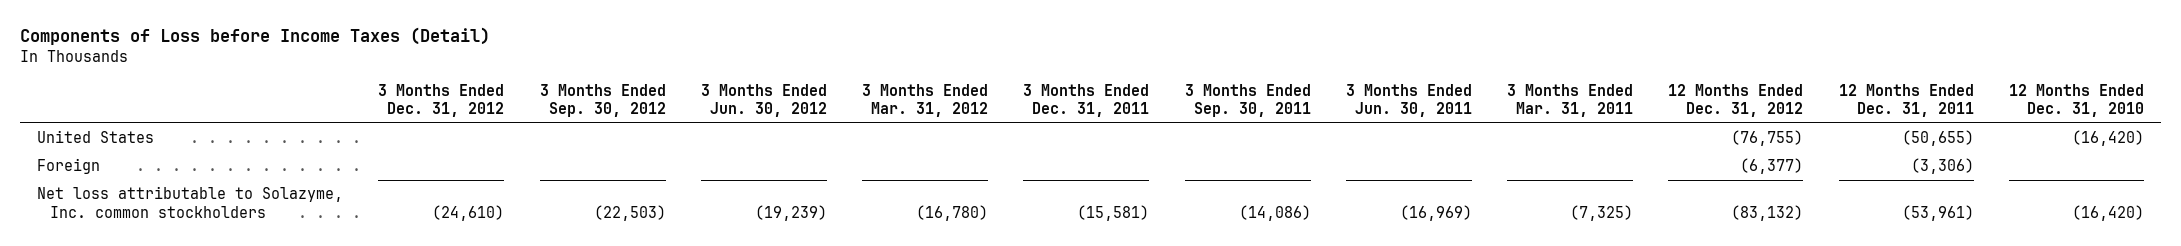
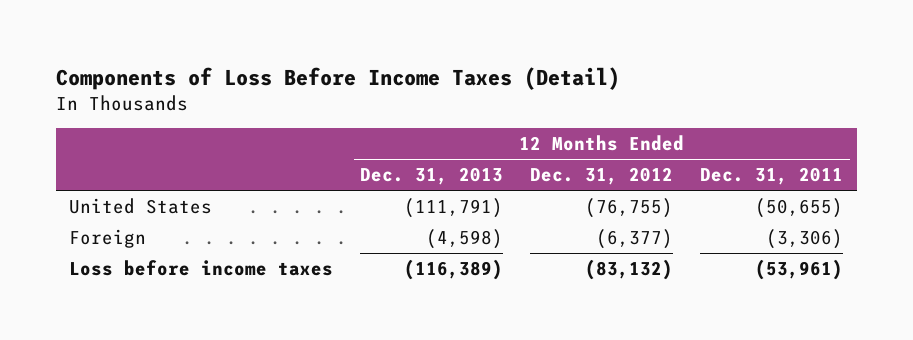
[19,27,490,46] Components of Loss before Income Taxes (Detail) -> [55,66,620,90] Components of Loss Before Income Taxes (Detail)
[378,83,505,117] 3 Months Ended Dec. 31, 2012 -> none
[539,83,666,117] 3 Months Ended Sep. 30, 2012 -> none
[700,83,827,117] 3 Months Ended Jun. 30, 2012 -> none
[862,83,989,117] 3 Months Ended Mar. 31, 2012 -> none
[1023,83,1150,117] 3 Months Ended Dec. 31, 2011 -> none
[1184,83,1311,117] 3 Months Ended Sep. 30, 2011 -> none
[1345,83,1472,117] 3 Months Ended Jun. 30, 2011 -> none
[1507,83,1634,117] 3 Months Ended Mar. 31, 2011 -> none
[2008,83,2144,117] 12 Months Ended Dec. 31, 2010 -> none
none -> [360,167,504,186] Dec. 31, 2013
[37,186,344,218] Net loss attributable to Solazyme, Inc. common stockholders -> [69,260,334,277] Loss before income taxes

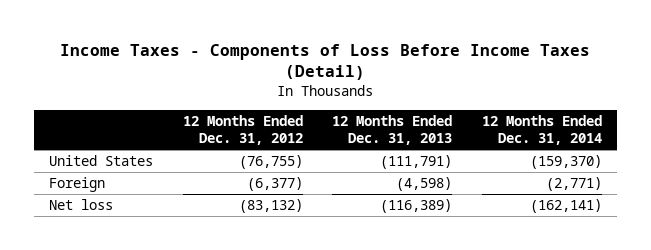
[55,66,620,90] Components of Loss Before Income Taxes (Detail) -> [60,43,591,81] Income Taxes - Components of Loss Before Income Taxes (Detail)
[700,167,844,186] Dec. 31, 2011 -> none
none -> [481,114,602,146] 12 Months Ended Dec. 31, 2014
[69,260,334,277] Loss before income taxes -> [49,199,114,211] Net loss

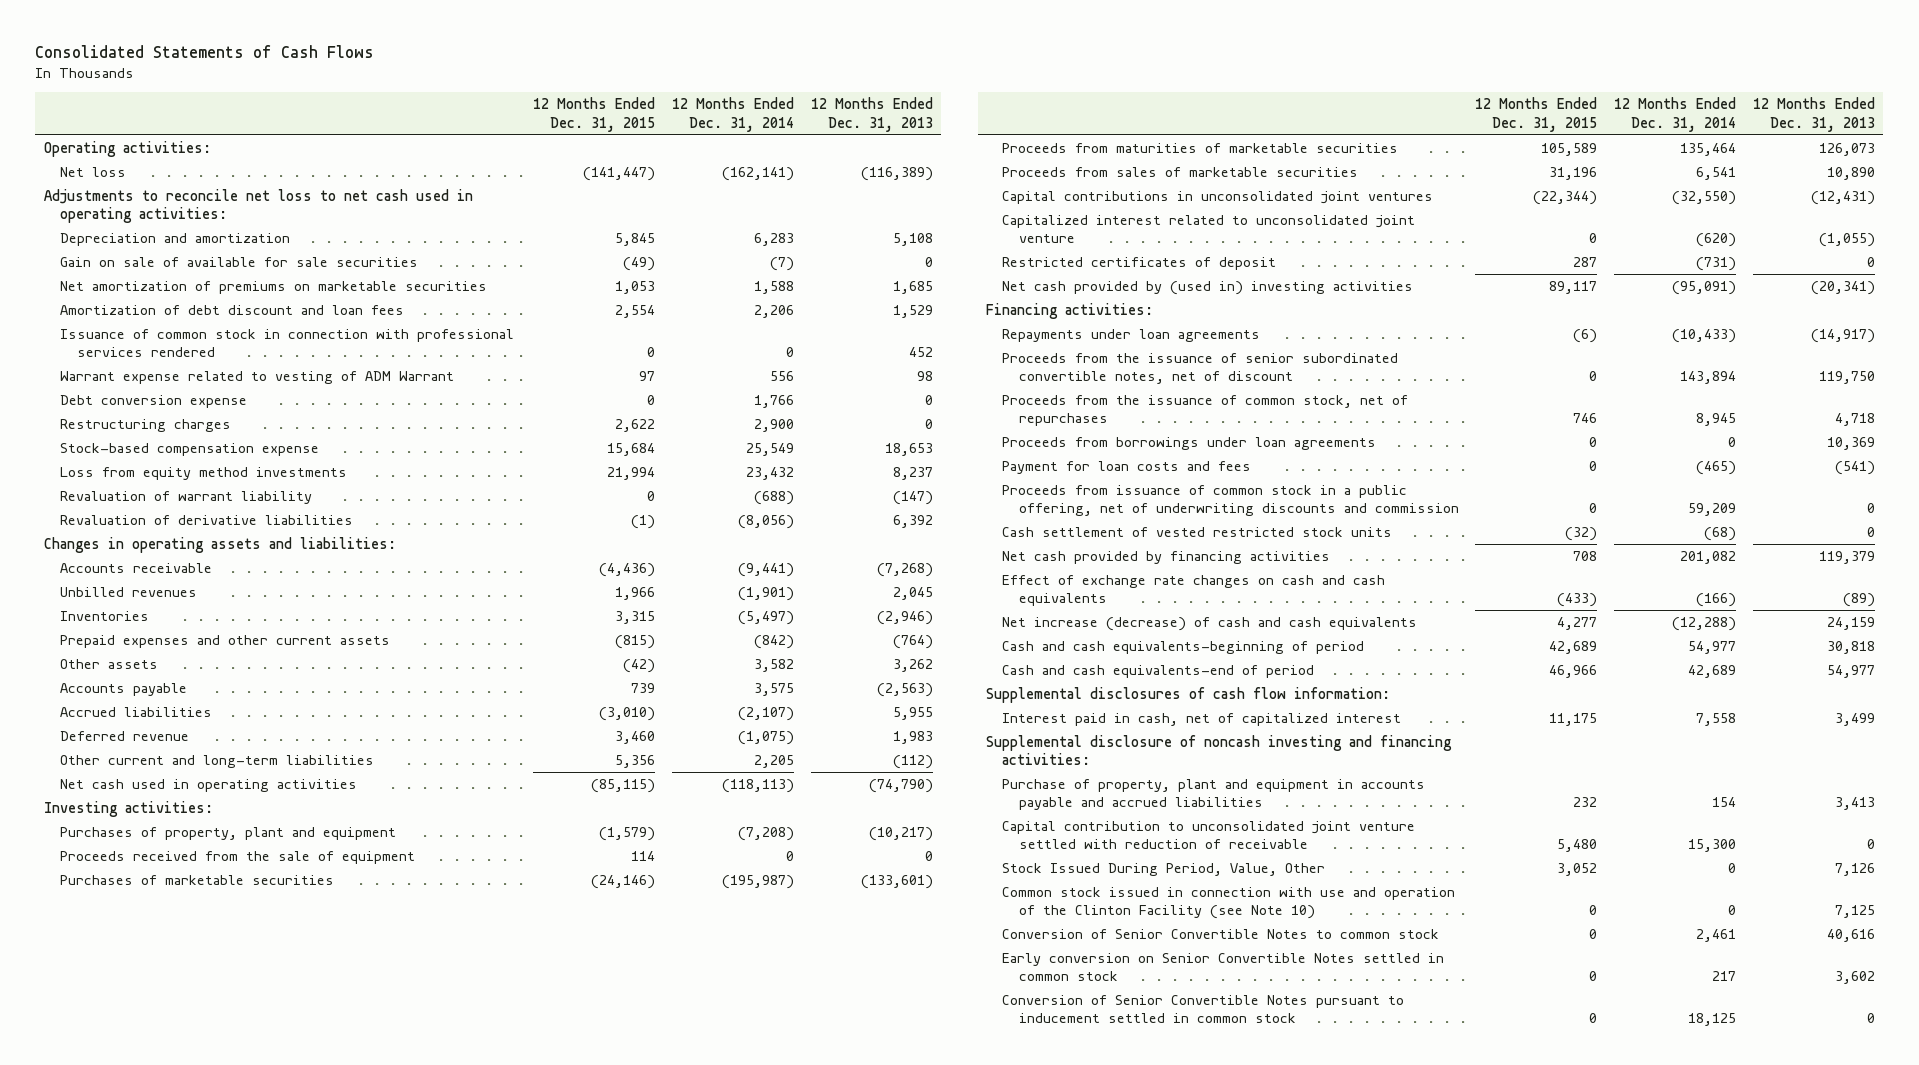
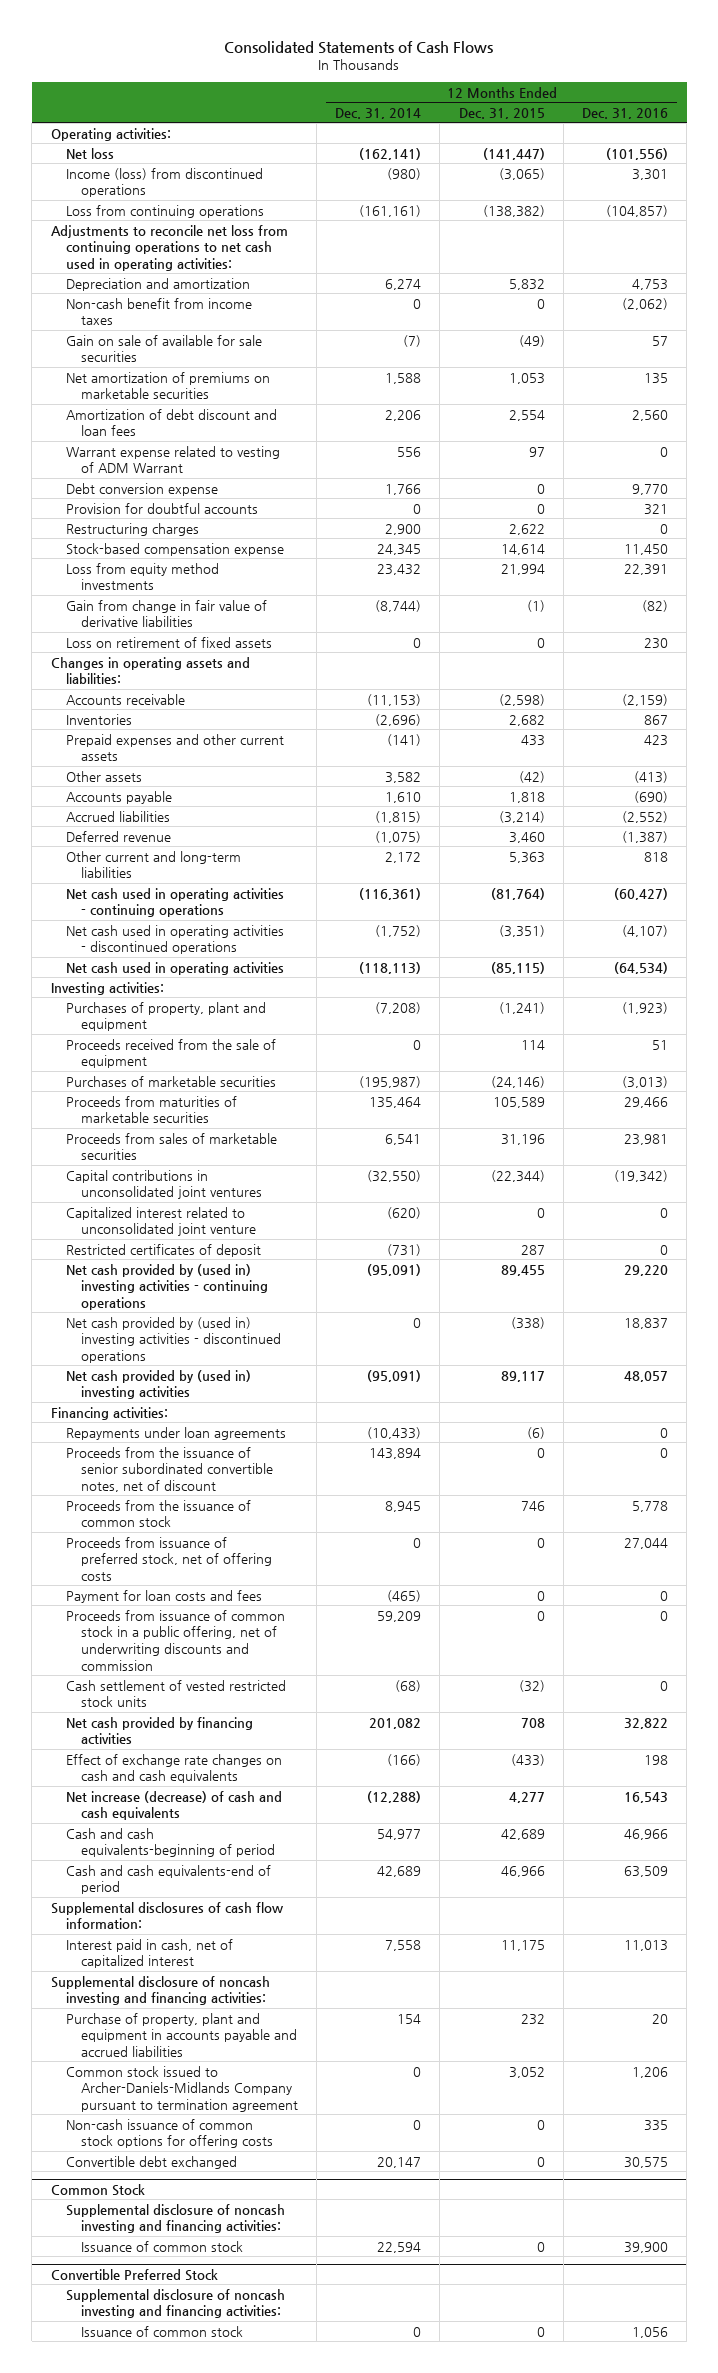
[810,97,933,132] 12 Months Ended Dec. 31, 2013 -> none
none -> [581,107,668,119] Dec. 31, 2016
none -> [65,167,263,198] Income (loss) from discontinued operations
none -> [65,204,264,218] Loss from continuing operations
[43,188,473,224] Adjustments to reconcile net loss to net cash used in operating activities: -> [50,224,288,271] Adjustments to reconcile net loss from continuing operations to net cash used in operating activities:
[615,232,656,246] 5,845 -> [508,278,545,290] 5,832
[754,232,795,246] 6,283 -> [385,278,422,290] 6,274
none -> [65,297,252,326] Non-cash benefit from income taxes
[60,328,515,358] Issuance of common stock in connection with professional services rendered -> none
none -> [65,502,258,514] Provision for doubtful accounts
[607,442,656,456] 15,684 -> [500,543,545,555] 14,614
[746,442,795,456] 25,549 -> [377,543,422,555] 24,345
[60,490,313,504] Revaluation of warrant liability -> none
[60,514,354,525] Revaluation of derivative liabilities -> [65,599,267,628] Gain from change in fair value of derivative liabilities
[738,514,795,529] (8,056) -> [375,599,422,612] (8,744)
none -> [65,636,272,648] Loss on retirement of fixed assets
[60,586,198,597] Unbilled revenues -> none
[599,562,656,577] (4,436) -> [498,693,545,706] (2,598)
[738,562,795,577] (9,441) -> [367,693,422,706] (11,153)
[615,610,656,624] 3,315 -> [508,714,545,726] 2,682
[738,610,795,625] (5,497) -> [375,713,422,726] (2,696)
[615,634,656,649] (815) -> [520,734,545,746] 433
[754,634,795,649] (842) -> [387,733,422,746] (141)
[631,682,656,693] 739 -> [508,791,545,803] 1,818
[754,682,795,696] 3,575 -> [385,791,422,803] 1,610
[599,706,656,721] (3,010) -> [498,810,545,823] (3,214)
[738,706,795,721] (2,107) -> [375,810,422,823] (1,815)
[615,754,656,768] 5,356 -> [508,851,545,863] 5,363
[754,754,795,768] 2,205 -> [385,851,422,863] 2,172
none -> [65,887,284,918] Net cash used in operating activities - continuing operations
none -> [65,924,284,955] Net cash used in operating activities - discontinued operations
[599,826,656,841] (1,579) -> [498,1001,545,1014] (1,241)
none -> [65,1263,268,1310] Net cash provided by (used in) investing activities - continuing operations
none -> [65,1316,281,1363] Net cash provided by (used in) investing activities - discontinued operations
[1002,436,1377,450] Proceeds from borrowings under loan agreements -> none
[1002,394,1409,427] Proceeds from the issuance of common stock, net of repurchases -> [65,1499,251,1528] Proceeds from the issuance of common stock
none -> [65,1536,272,1581] Proceeds from issuance of preferred stock, net of offering costs
[1002,820,1416,850] Capital contribution to unconsolidated joint venture settled with reduction of receivable -> none
[1002,928,1440,939] Conversion of Senior Convertible Notes to common stock -> none
[1002,952,1445,982] Early conversion on Senior Convertible Notes settled in common stock -> none
[1002,994,1405,1024] Conversion of Senior Convertible Notes pursuant to inducement settled in common stock -> none
[1002,862,1326,876] Stock Issued During Period, Value, Other -> [65,2065,298,2112] Common stock issued to Archer-Daniels-Midlands Company pursuant to termination agreement
[1002,886,1456,920] Common stock issued in connection with use and operation of the Clinton Facility (see Note 10) -> [65,2118,273,2149] Non-cash issuance of common stock options for offering costs
none -> [65,2155,237,2169] Convertible debt exchanged
none -> [50,2183,145,2196] Common Stock
none -> [65,2203,285,2234] Supplemental disclosure of noncash investing and financing activities:
none -> [80,2240,243,2252] Issuance of common stock
none -> [50,2268,218,2281] Convertible Preferred Stock
none -> [65,2288,285,2319] Supplemental disclosure of noncash investing and financing activities:
none -> [80,2325,243,2337] Issuance of common stock

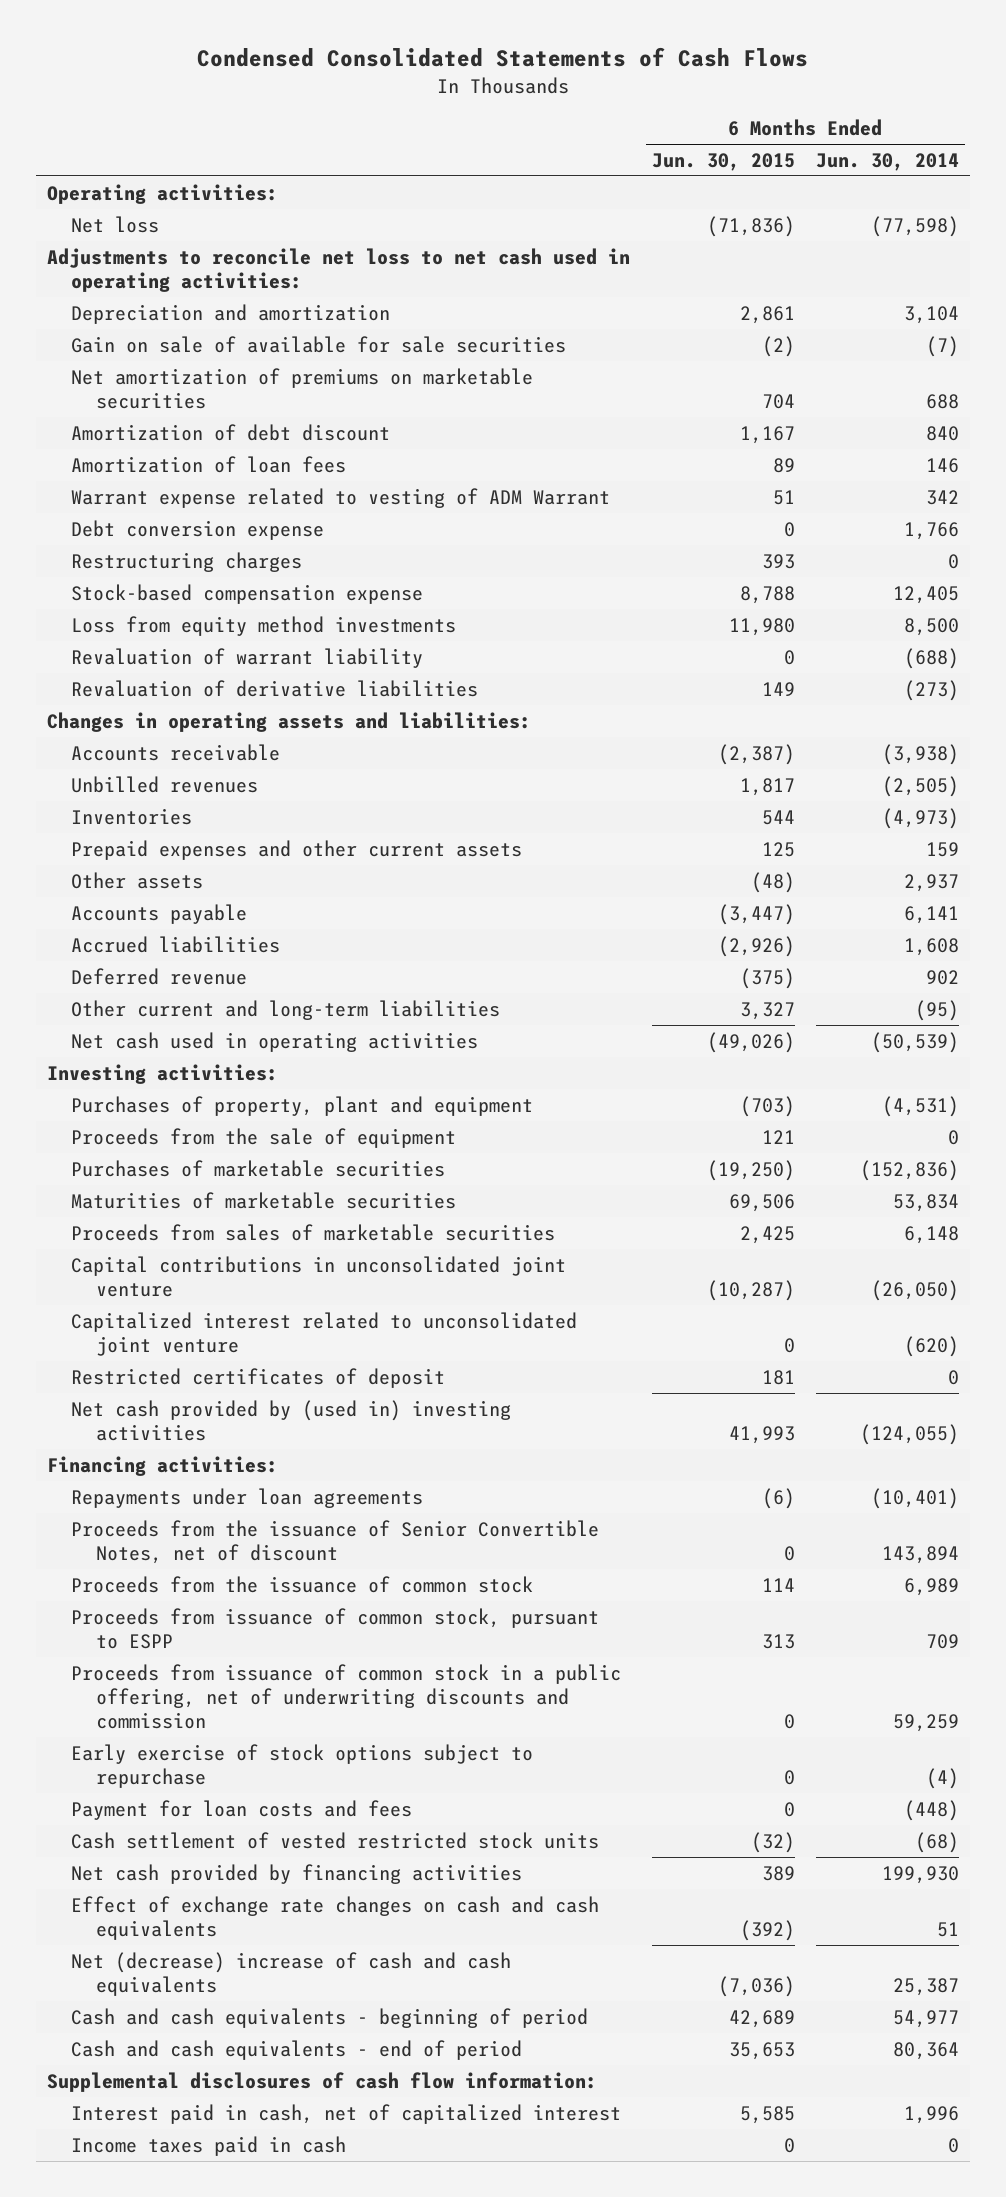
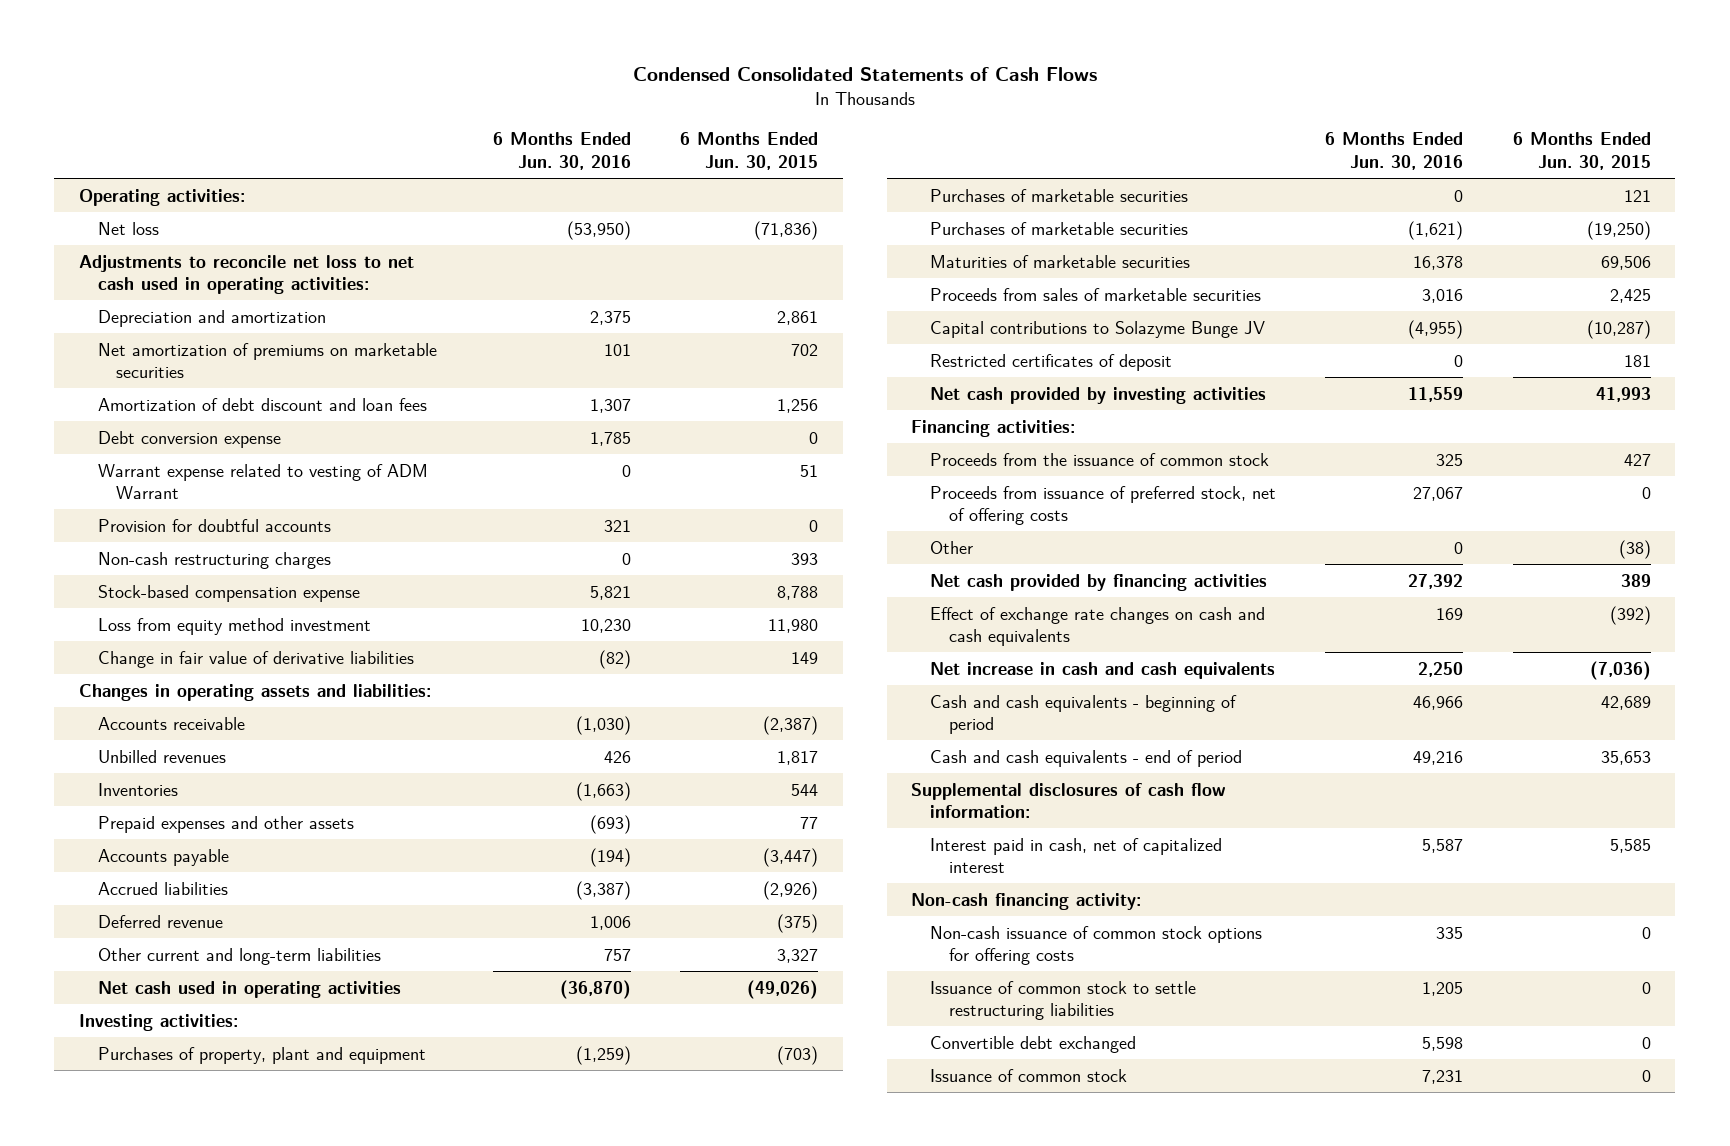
[816,152,960,171] Jun. 30, 2014 -> none
none -> [492,132,631,170] 6 Months Ended Jun. 30, 2016
[71,335,567,353] Gain on sale of available for sale securities -> none
[71,455,347,473] Amortization of loan fees -> none
[761,393,795,409] 704 -> [791,343,819,356] 702
[71,423,391,441] Amortization of debt discount -> [97,397,427,411] Amortization of debt discount and loan fees
[739,425,795,444] 1,167 -> [777,398,819,413] 1,256
[71,487,611,508] Warrant expense related to vesting of ADM Warrant -> [97,463,428,499] Warrant expense related to vesting of ADM Warrant
none -> [97,518,331,532] Provision for doubtful accounts
[71,551,303,572] Restructuring charges -> [97,551,331,569] Non-cash restructuring charges
[71,647,424,668] Revaluation of warrant liability -> none
[71,615,457,636] Loss from equity method investments -> [97,617,371,635] Loss from equity method investment
[71,679,479,697] Revaluation of derivative liabilities -> [97,650,414,668] Change in fair value of derivative liabilities
[71,871,204,889] Other assets -> none
[71,839,523,860] Prepaid expenses and other current assets -> [97,815,354,833] Prepaid expenses and other assets
[761,841,795,857] 125 -> [800,816,819,829] 77
[71,1127,457,1148] Proceeds from the sale of equipment -> [930,188,1189,202] Purchases of marketable securities
[71,1311,578,1356] Capitalized interest related to unconsolidated joint venture -> none
[71,1255,567,1297] Capital contributions in unconsolidated joint venture -> [930,320,1266,338] Capital contributions to Solazyme Bunge JV
[71,1399,512,1441] Net cash provided by (used in) investing activities -> [930,386,1267,404] Net cash provided by investing activities
[71,1487,424,1508] Repayments under loan agreements -> none
[71,1519,600,1564] Proceeds from the issuance of Senior Convertible Notes, net of discount -> none
[71,1607,600,1649] Proceeds from issuance of common stock, pursuant to ESPP -> none
[71,1663,622,1730] Proceeds from issuance of common stock in a public offering, net of underwriting discounts and commission -> none
[71,1743,534,1788] Early exercise of stock options subject to repurchase -> none
[71,1799,413,1820] Payment for loan costs and fees -> none
[71,1831,600,1849] Cash settlement of vested restricted stock units -> none
[761,1577,795,1592] 114 -> [1623,453,1651,466] 427
none -> [930,485,1277,525] Proceeds from issuance of preferred stock, net of offering costs
none -> [930,540,974,554] Other
[71,1951,512,1996] Net (decrease) increase of cash and cash equivalents -> [930,661,1276,679] Net increase in cash and cash equivalents
[71,2135,347,2156] Income taxes paid in cash -> none
none -> [911,892,1142,910] Non-cash financing activity:
none -> [930,925,1263,965] Non-cash issuance of common stock options for offering costs
none -> [930,980,1197,1020] Issuance of common stock to settle restructuring liabilities
none -> [930,1035,1137,1053] Convertible debt exchanged
none -> [930,1068,1128,1082] Issuance of common stock

